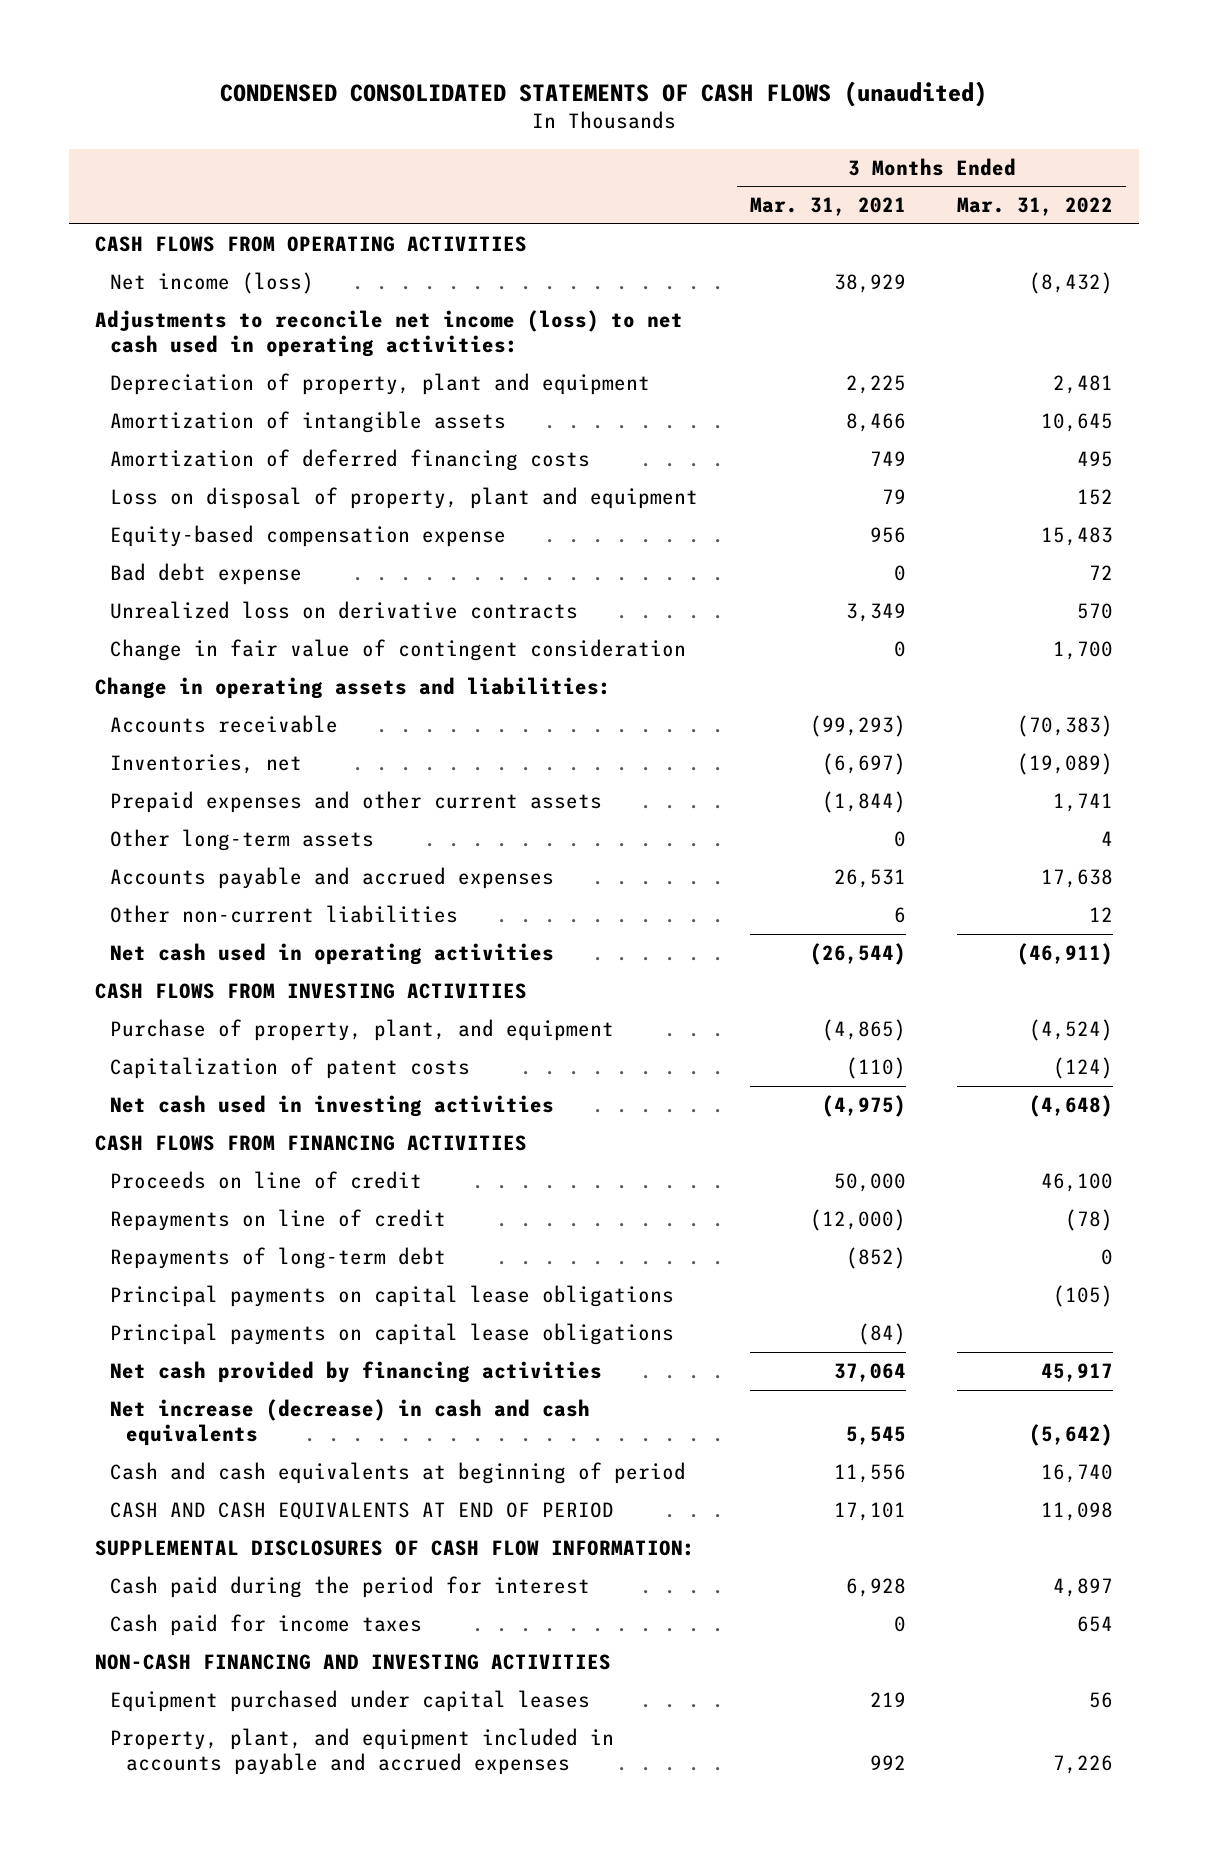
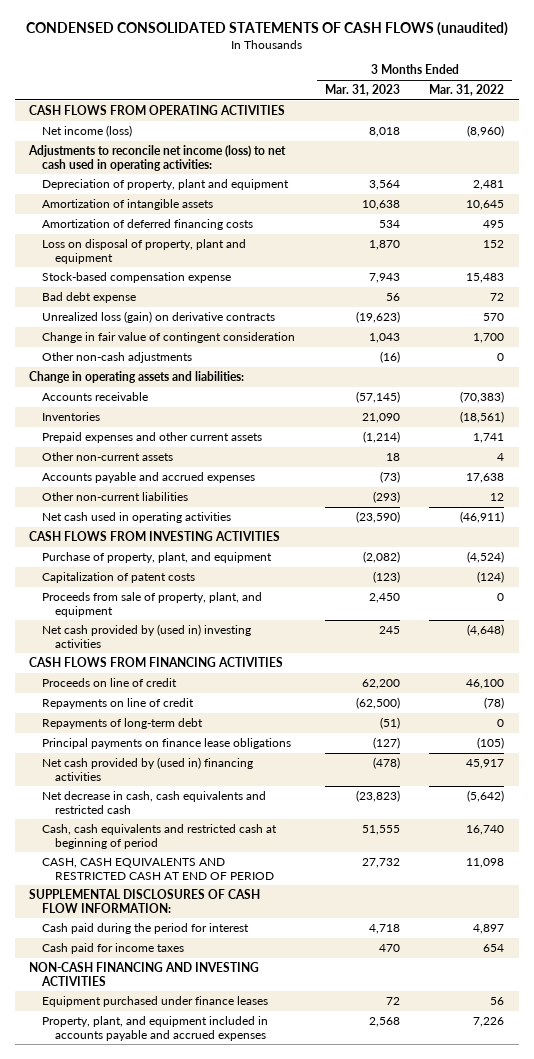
[749,197,906,217] Mar. 31, 2021 -> none
none -> [324,83,400,96] Mar. 31, 2023
[1029,271,1114,294] (8,432) -> [467,124,505,137] (8,960)
[110,524,507,547] Equity-based compensation expense -> [42,271,232,283] Stock-based compensation expense
[110,600,579,619] Unrealized loss on derivative contracts -> [42,310,276,323] Unrealized loss (gain) on derivative contracts
none -> [42,351,193,363] Other non-cash adjustments
[110,753,303,774] Inventories, net -> [42,411,101,421] Inventories
[1017,752,1114,775] (19,089) -> [460,410,505,423] (18,561)
[110,828,375,851] Other long-term assets -> [42,451,174,461] Other non-current assets
none -> [42,591,263,617] Proceeds from sale of property, plant, and equipment
[110,1094,555,1117] Net cash used in investing activities -> [42,623,252,648] Net cash provided by (used in) investing activities
[110,1322,675,1345] Principal payments on capital lease obligations -> none
[110,1284,675,1307] Principal payments on capital lease obligations -> [42,737,292,749] Principal payments on finance lease obligations
[110,1360,603,1383] Net cash provided by financing activities -> [42,756,254,781] Net cash provided by (used in) financing activities
[110,1398,591,1447] Net increase (decrease) in cash and cash equivalents -> [42,790,267,814] Net decrease in cash, cash equivalents and restricted cash
[110,1461,687,1484] Cash and cash equivalents at beginning of period -> [42,823,278,849] Cash, cash equivalents and restricted cash at beginning of period
[110,1501,615,1520] CASH AND CASH EQUIVALENTS AT END OF PERIOD -> [42,857,275,880] CASH, CASH EQUIVALENTS AND RESTRICTED CASH AT END OF PERIOD
[110,1689,591,1712] Equipment purchased under capital leases -> [42,995,269,1007] Equipment purchased under finance leases

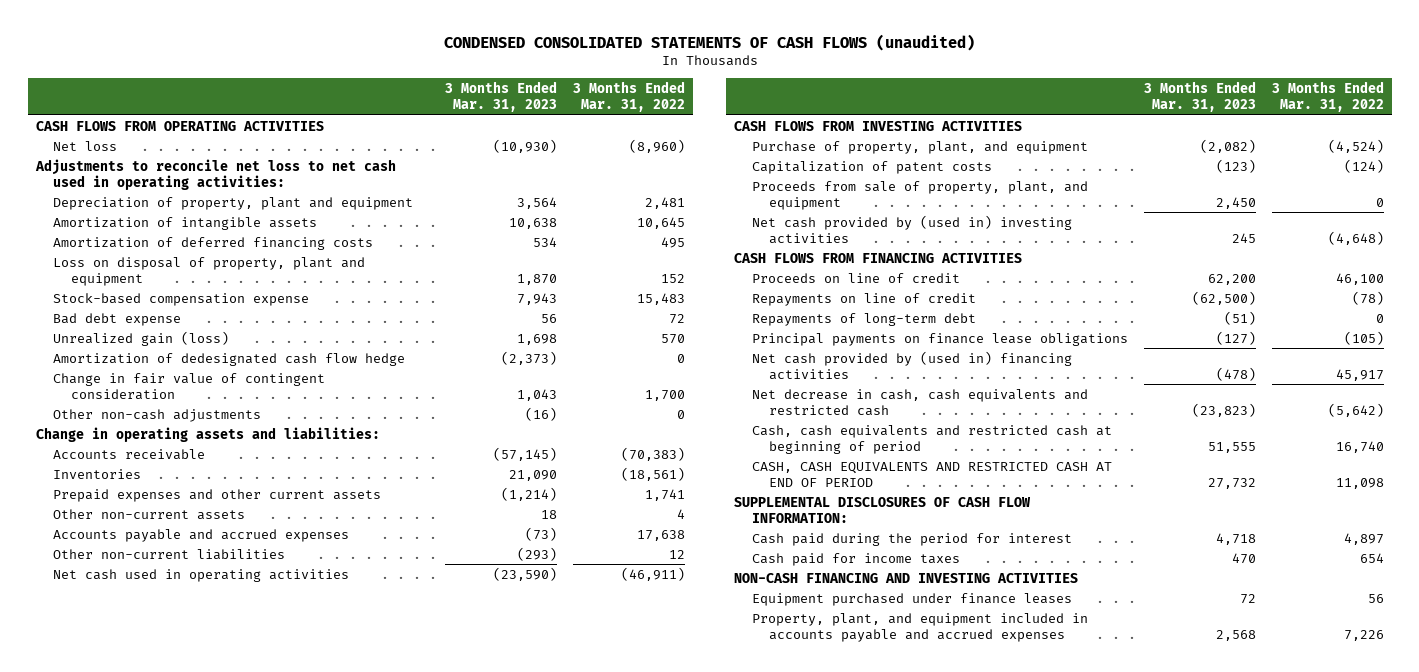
[42,124,133,137] Net income (loss) -> [53,140,118,151] Net loss
[368,126,400,137] 8,018 -> [493,138,558,153] (10,930)
[28,144,287,171] Adjustments to reconcile net income (loss) to net cash used in operating activities: -> [34,158,396,190] Adjustments to reconcile net loss to net cash used in operating activities:
[42,310,276,323] Unrealized loss (gain) on derivative contracts -> [53,330,230,346] Unrealized gain (loss)
[355,310,400,323] (19,623) -> [517,333,558,345] 1,698
none -> [53,352,406,366] Amortization of dedesignated cash flow hedge

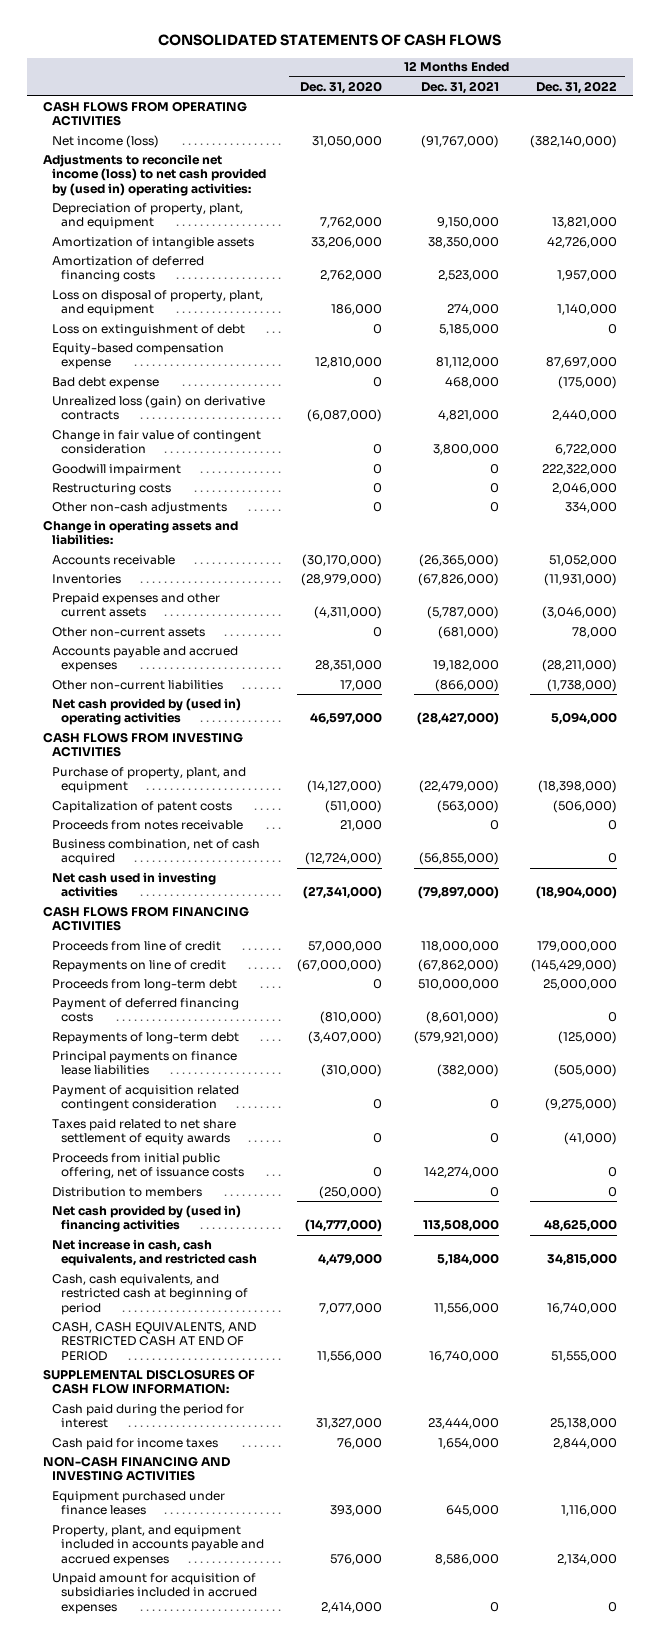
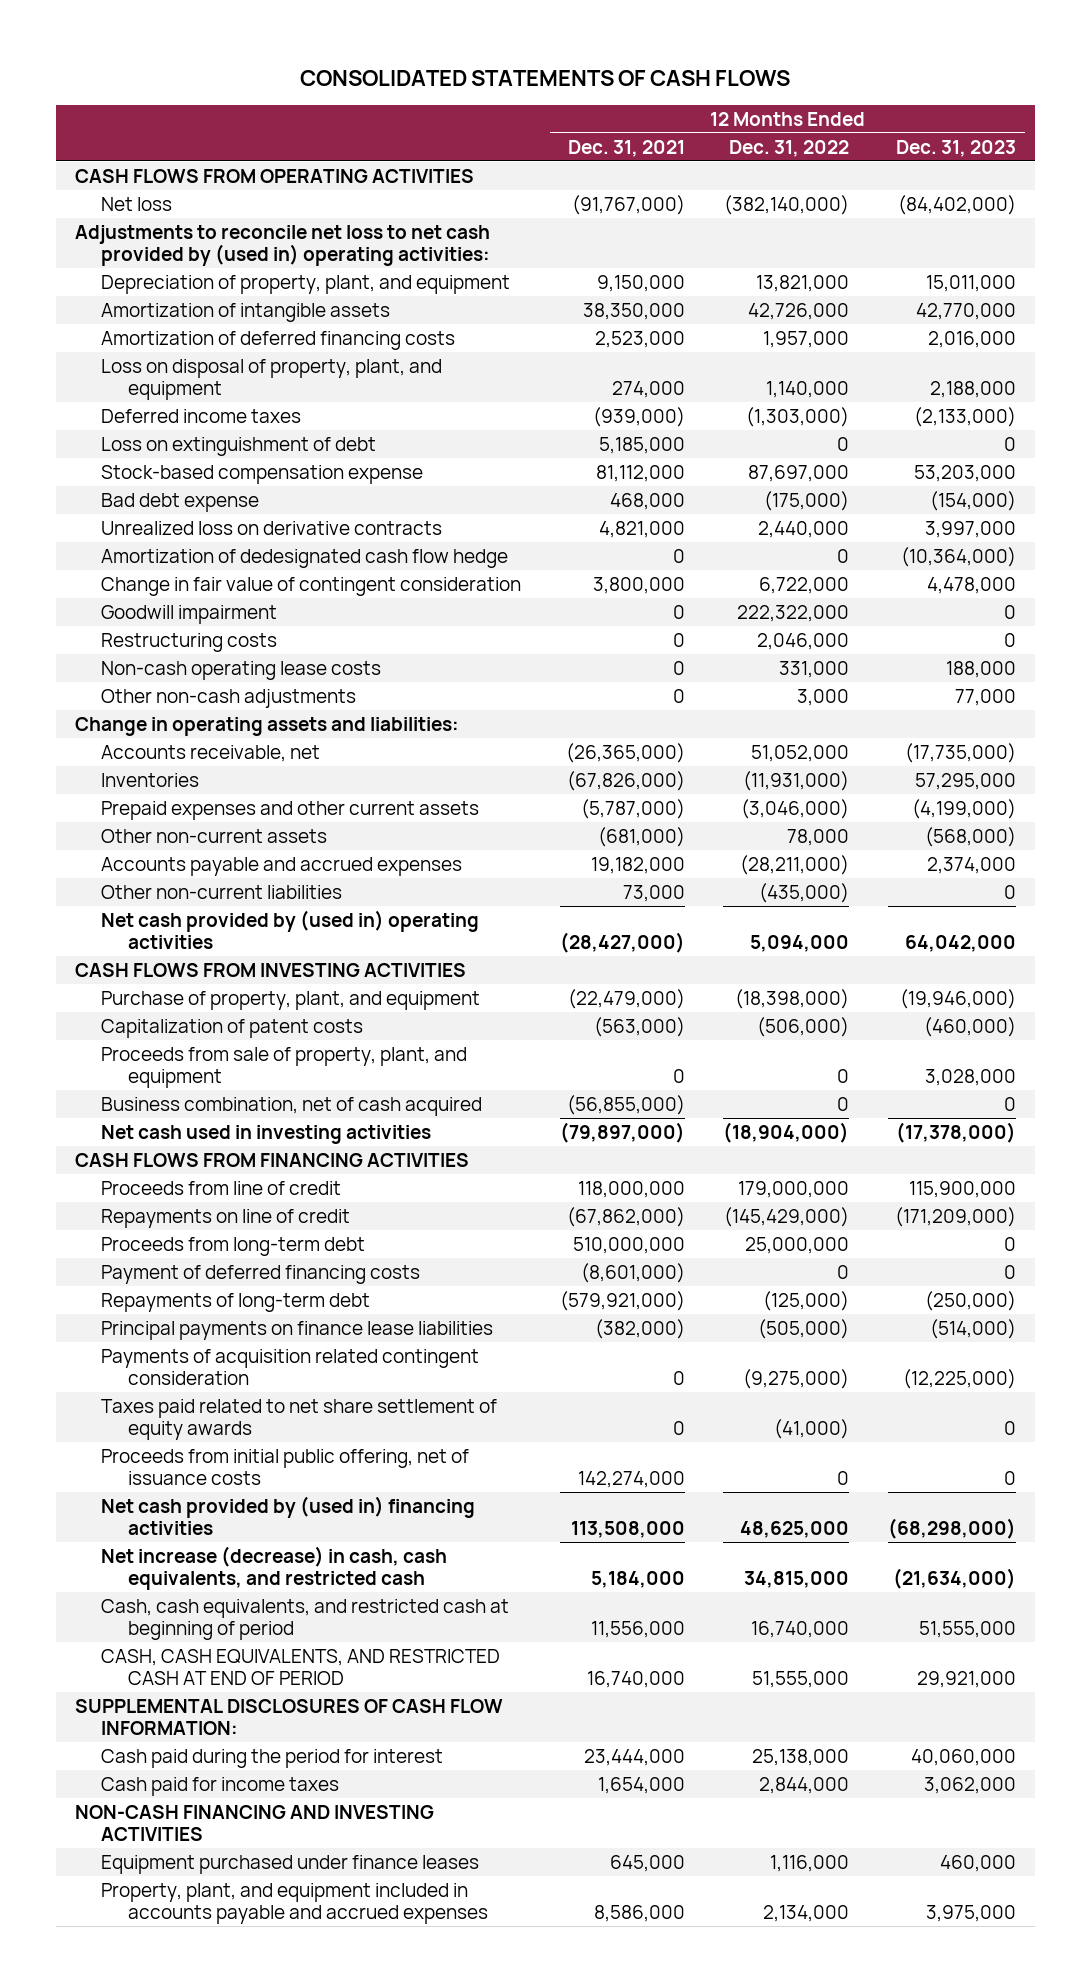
[300,80,383,94] Dec. 31, 2020 -> none
none -> [895,139,1016,157] Dec. 31, 2023
[51,134,159,148] Net income (loss) -> [101,197,173,212] Net loss
[42,153,266,196] Adjustments to reconcile net income (loss) to net cash provided by (used in) operating activities: -> [74,225,491,267] Adjustments to reconcile net loss to net cash provided by (used in) operating activities:
none -> [101,409,302,424] Deferred income taxes
[51,342,224,370] Equity-based compensation expense -> [101,465,424,485] Stock-based compensation expense
[51,394,265,421] Unrealized loss (gain) on derivative contracts -> [101,521,443,536] Unrealized loss on derivative contracts
none -> [101,549,509,569] Amortization of dedesignated cash flow hedge
none -> [101,661,382,681] Non-cash operating lease costs
[565,501,618,513] 334,000 -> [797,689,850,707] 3,000
[51,554,175,565] Accounts receivable -> [101,745,321,763] Accounts receivable, net
[434,678,499,692] (866,000) -> [622,885,685,903] 73,000
[547,678,618,692] (1,738,000) -> [759,883,850,904] (435,000)
[51,819,243,830] Proceeds from notes receivable -> [101,1047,468,1089] Proceeds from sale of property, plant, and equipment
[51,1084,239,1112] Payment of acquisition related contingent consideration -> [101,1349,480,1386] Payments of acquisition related contingent consideration
[51,1186,202,1197] Distribution to members -> none
[51,1238,257,1267] Net increase in cash, cash equivalents, and restricted cash -> [101,1546,448,1591] Net increase (decrease) in cash, cash equivalents, and restricted cash
[51,1572,257,1614] Unpaid amount for acquisition of subsidiaries included in accrued expenses -> none

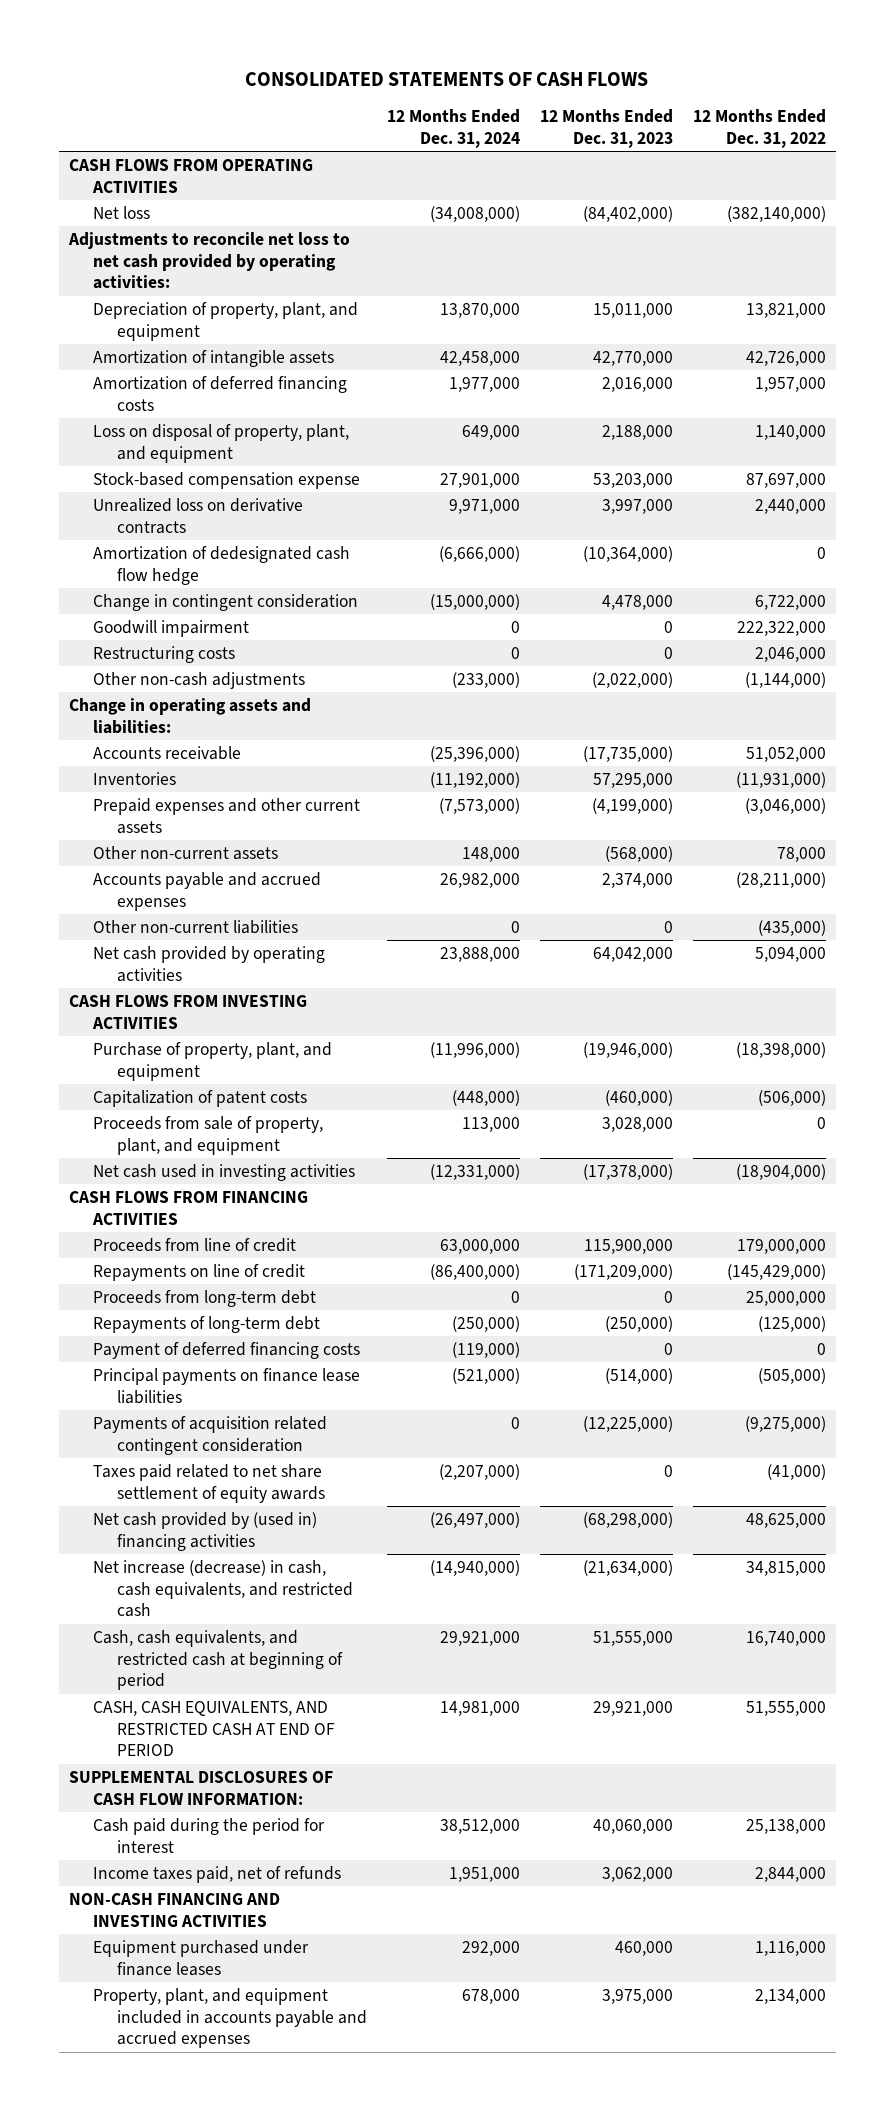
[567,139,685,157] Dec. 31, 2021 -> none
none -> [386,108,520,148] 12 Months Ended Dec. 31, 2024
[74,225,491,267] Adjustments to reconcile net loss to net cash provided by (used in) operating activities: -> [67,231,350,290] Adjustments to reconcile net loss to net cash provided by operating activities:
[101,409,302,424] Deferred income taxes -> none
[101,437,377,457] Loss on extinguishment of debt -> none
[101,493,260,513] Bad debt expense -> none
[101,577,522,597] Change in fair value of contingent consideration -> [92,593,358,611] Change in contingent consideration
[101,661,382,681] Non-cash operating lease costs -> none
[797,689,850,707] 3,000 -> [744,671,826,688] (1,144,000)
[954,689,1016,707] 77,000 -> [591,671,673,688] (2,022,000)
[101,745,321,763] Accounts receivable, net -> [92,745,241,760] Accounts receivable
[101,910,480,950] Net cash provided by (used in) operating activities -> [92,945,325,982] Net cash provided by operating activities
[101,1097,483,1117] Business combination, net of cash acquired -> none
[101,1265,421,1285] Payment of deferred financing costs -> [92,1341,360,1359] Payment of deferred financing costs
[101,1449,470,1486] Proceeds from initial public offering, net of issuance costs -> none
[101,1777,340,1797] Cash paid for income taxes -> [92,1865,341,1883] Income taxes paid, net of refunds

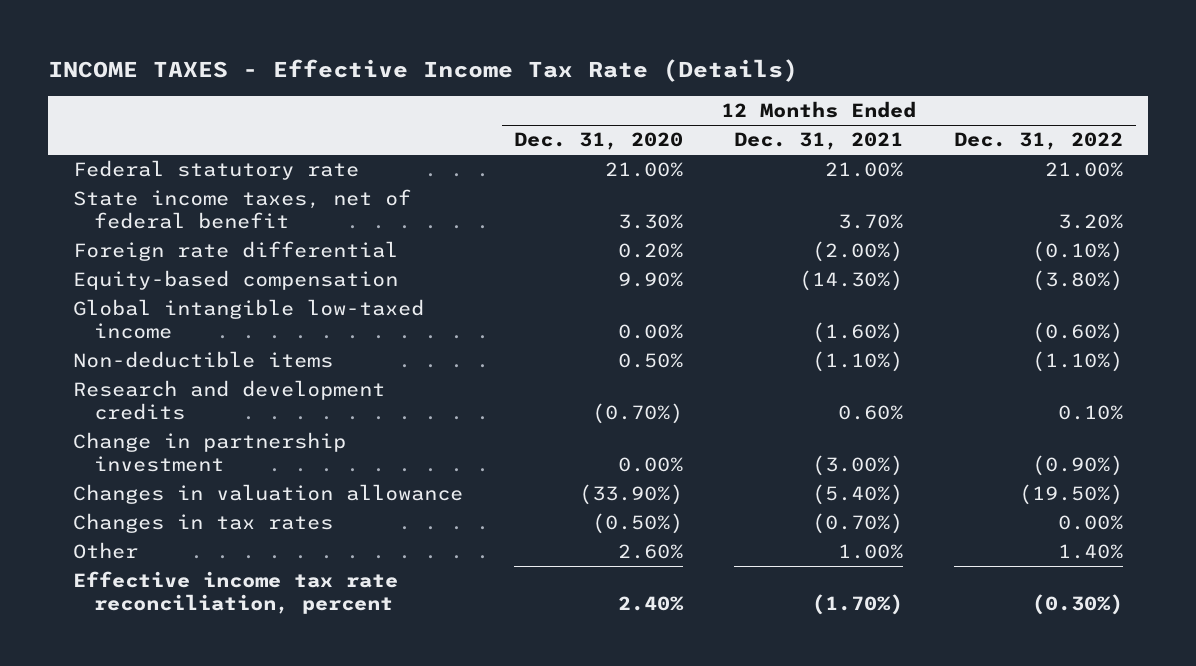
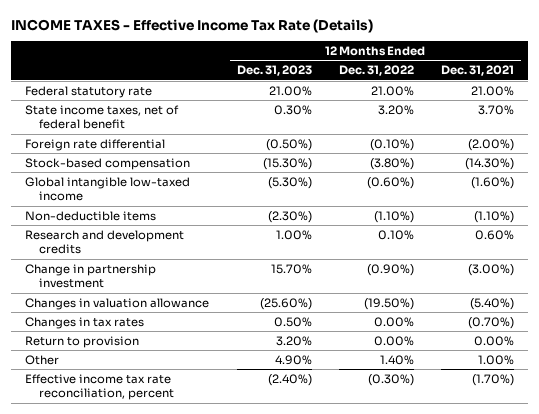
[514,132,684,151] Dec. 31, 2020 -> none
none -> [236,65,312,77] Dec. 31, 2023
[73,270,399,291] Equity-based compensation -> [25,157,191,170] Stock-based compensation
none -> [25,335,140,348] Return to provision

